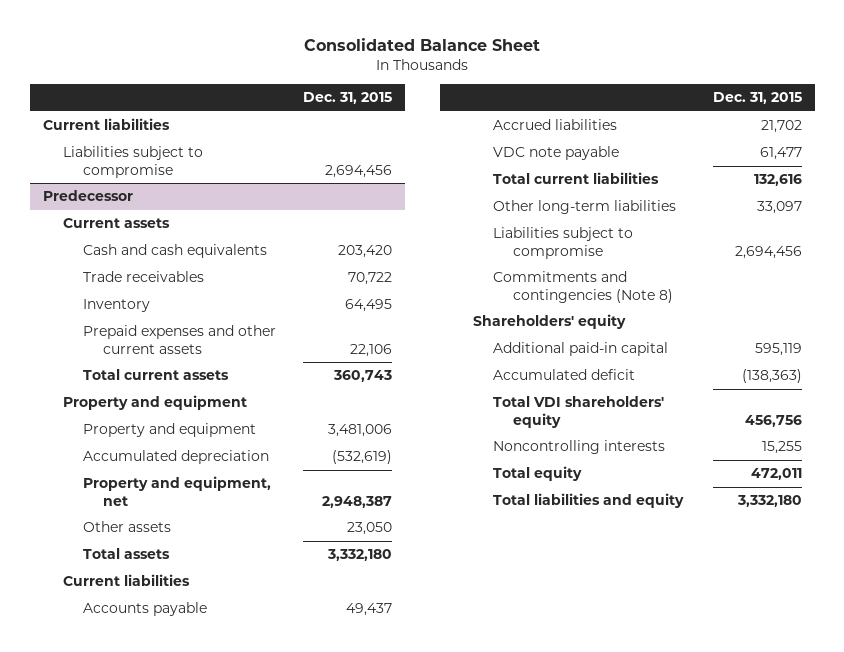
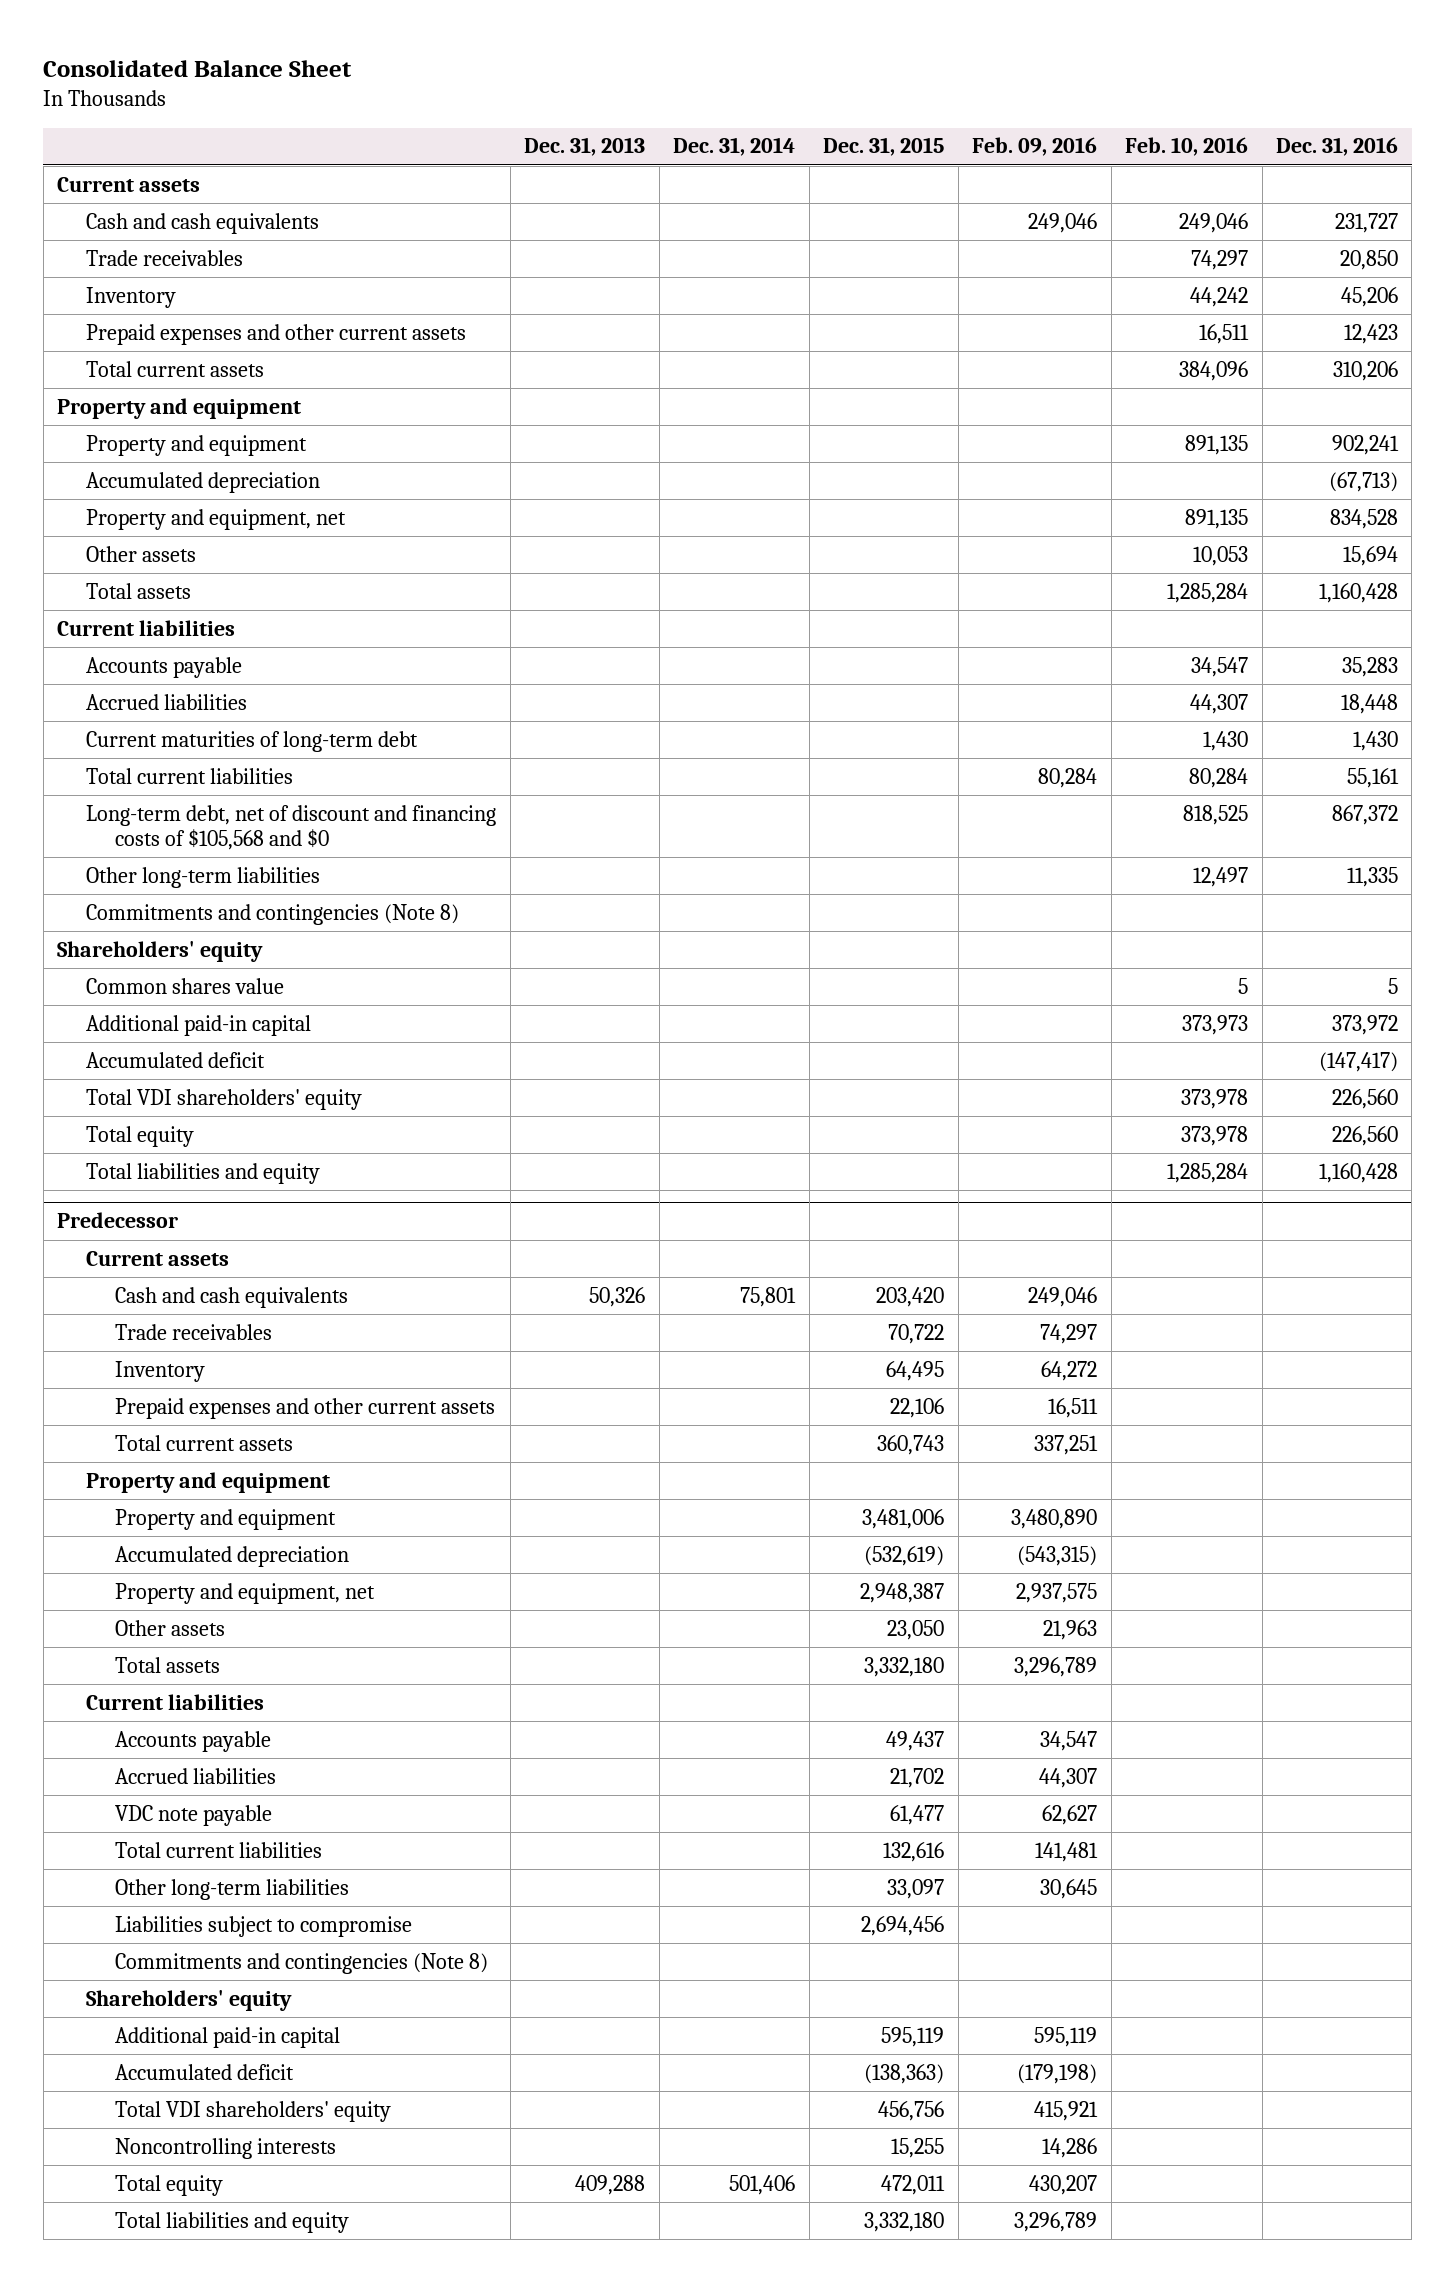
none -> [524,137,646,157] Dec. 31, 2013
none -> [673,137,796,157] Dec. 31, 2014
none -> [972,137,1098,157] Feb. 09, 2016
none -> [1125,137,1249,157] Feb. 10, 2016
none -> [1276,137,1399,157] Dec. 31, 2016
none -> [57,176,201,192] Current assets
none -> [86,212,320,234] Cash and cash equivalents
none -> [86,249,244,266] Trade receivables
none -> [86,286,177,308] Inventory
none -> [86,323,467,345] Prepaid expenses and other current assets
none -> [86,360,265,377] Total current assets
none -> [57,397,302,419] Property and equipment
none -> [86,434,308,456] Property and equipment
none -> [86,471,321,493] Accumulated depreciation
none -> [86,508,347,530] Property and equipment, net
none -> [86,545,197,562] Other assets
none -> [86,582,192,599] Total assets
[62,146,203,178] Liabilities subject to compromise -> none
none -> [86,656,243,678] Accounts payable
none -> [86,693,248,710] Accrued liabilities
none -> [86,730,419,752] Current maturities of long-term debt
none -> [86,767,294,784] Total current liabilities
none -> [86,804,497,850] Long-term debt, net of discount and financing costs of $105,568 and $0
none -> [86,866,321,888] Other long-term liabilities
none -> [86,903,460,925] Commitments and contingencies (Note 8)
none -> [57,940,264,962] Shareholders' equity
none -> [86,977,285,994] Common shares value
none -> [86,1014,312,1036] Additional paid-in capital
none -> [86,1051,266,1068] Accumulated deficit
none -> [86,1088,363,1110] Total VDI shareholders' equity
none -> [86,1125,195,1147] Total equity
none -> [86,1162,321,1184] Total liabilities and equity

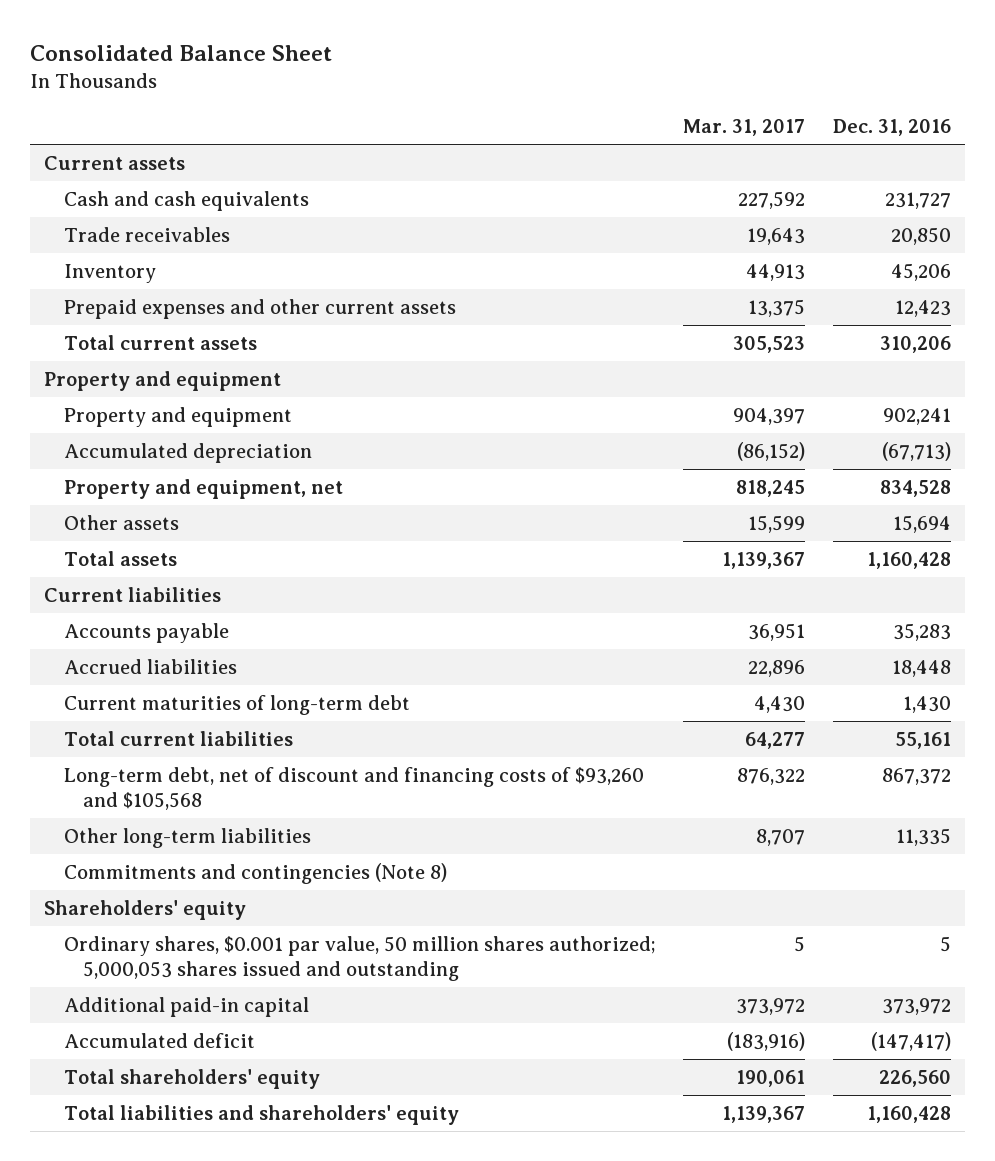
[524,137,646,157] Dec. 31, 2013 -> none
[673,137,796,157] Dec. 31, 2014 -> none
[823,137,945,157] Dec. 31, 2015 -> none
[972,137,1098,157] Feb. 09, 2016 -> none
[1125,137,1249,157] Feb. 10, 2016 -> none
none -> [683,118,806,136] Mar. 31, 2017
[86,804,497,850] Long-term debt, net of discount and financing costs of $105,568 and $0 -> [63,767,644,810] Long-term debt, net of discount and financing costs of $93,260 and $105,568
[86,977,285,994] Common shares value -> [63,936,656,981] Ordinary shares, $0.001 par value, 50 million shares authorized; 5,000,053 shares issued and outstanding
[86,1125,195,1147] Total equity -> none
[57,1212,179,1229] Predecessor -> none
[86,1250,230,1266] Current assets -> none
[115,1286,349,1308] Cash and cash equivalents -> none
[115,1323,273,1340] Trade receivables -> none
[115,1360,206,1382] Inventory -> none
[115,1397,496,1419] Prepaid expenses and other current assets -> none
[115,1434,294,1451] Total current assets -> none
[86,1471,331,1493] Property and equipment -> none
[115,1508,337,1530] Property and equipment -> none
[115,1545,350,1567] Accumulated depreciation -> none
[115,1582,376,1604] Property and equipment, net -> none
[115,1619,226,1636] Other assets -> none
[115,1656,221,1673] Total assets -> none
[86,1693,265,1710] Current liabilities -> none
[115,1730,272,1752] Accounts payable -> none
[115,1767,277,1784] Accrued liabilities -> none
[115,1804,273,1826] VDC note payable -> none
[115,1841,323,1858] Total current liabilities -> none
[115,1878,350,1900] Other long-term liabilities -> none
[115,1915,413,1937] Liabilities subject to compromise -> none
[115,1952,489,1974] Commitments and contingencies (Note 8) -> none
[86,1989,293,2011] Shareholders' equity -> none
[115,2026,341,2048] Additional paid-in capital -> none
[115,2063,295,2080] Accumulated deficit -> none
[115,2100,392,2122] Total VDI shareholders' equity -> none
[115,2137,337,2159] Noncontrolling interests -> none
[115,2174,224,2196] Total equity -> none
[115,2211,350,2233] Total liabilities and equity -> none
[86,1088,363,1110] Total VDI shareholders' equity -> [63,1069,320,1090] Total shareholders' equity
[86,1162,321,1184] Total liabilities and equity -> [63,1105,459,1126] Total liabilities and shareholders' equity

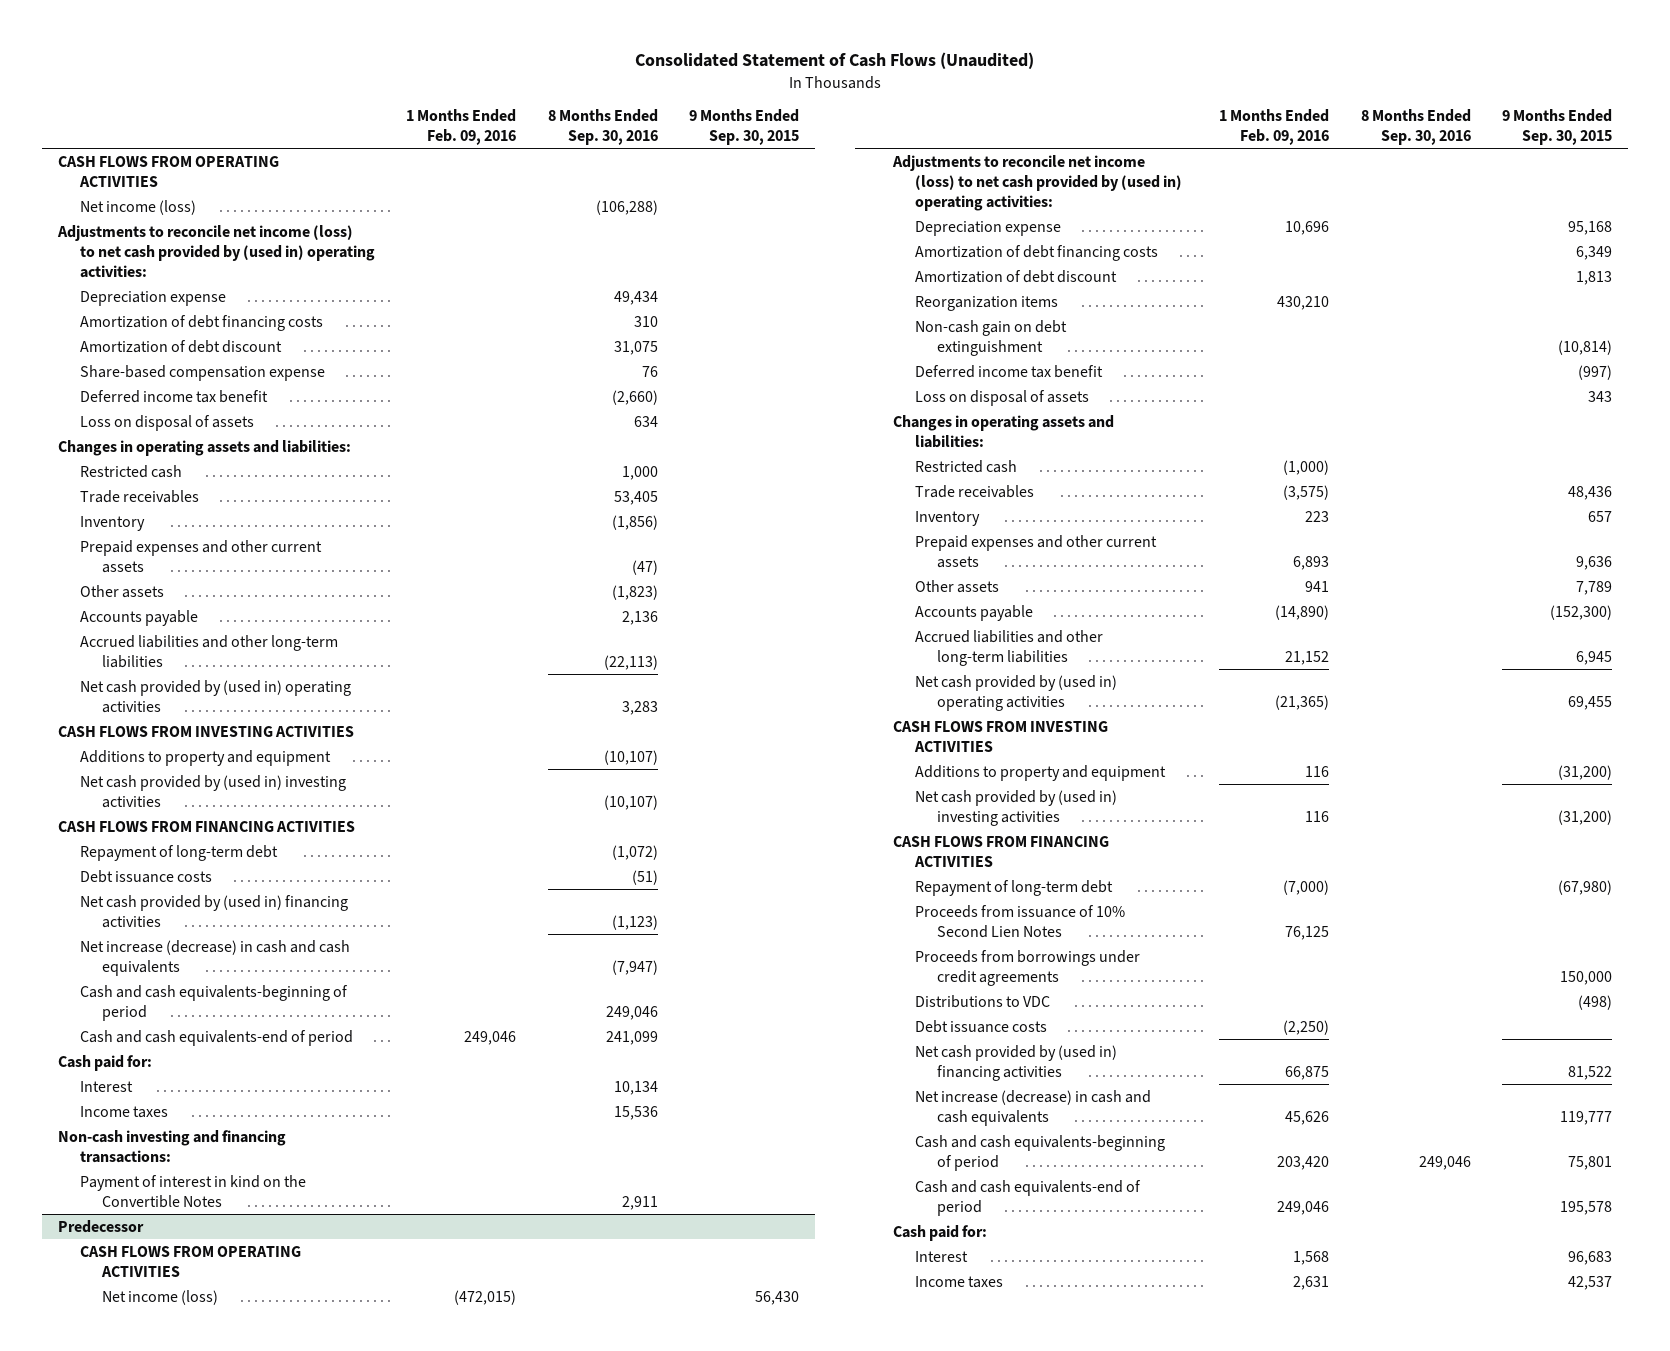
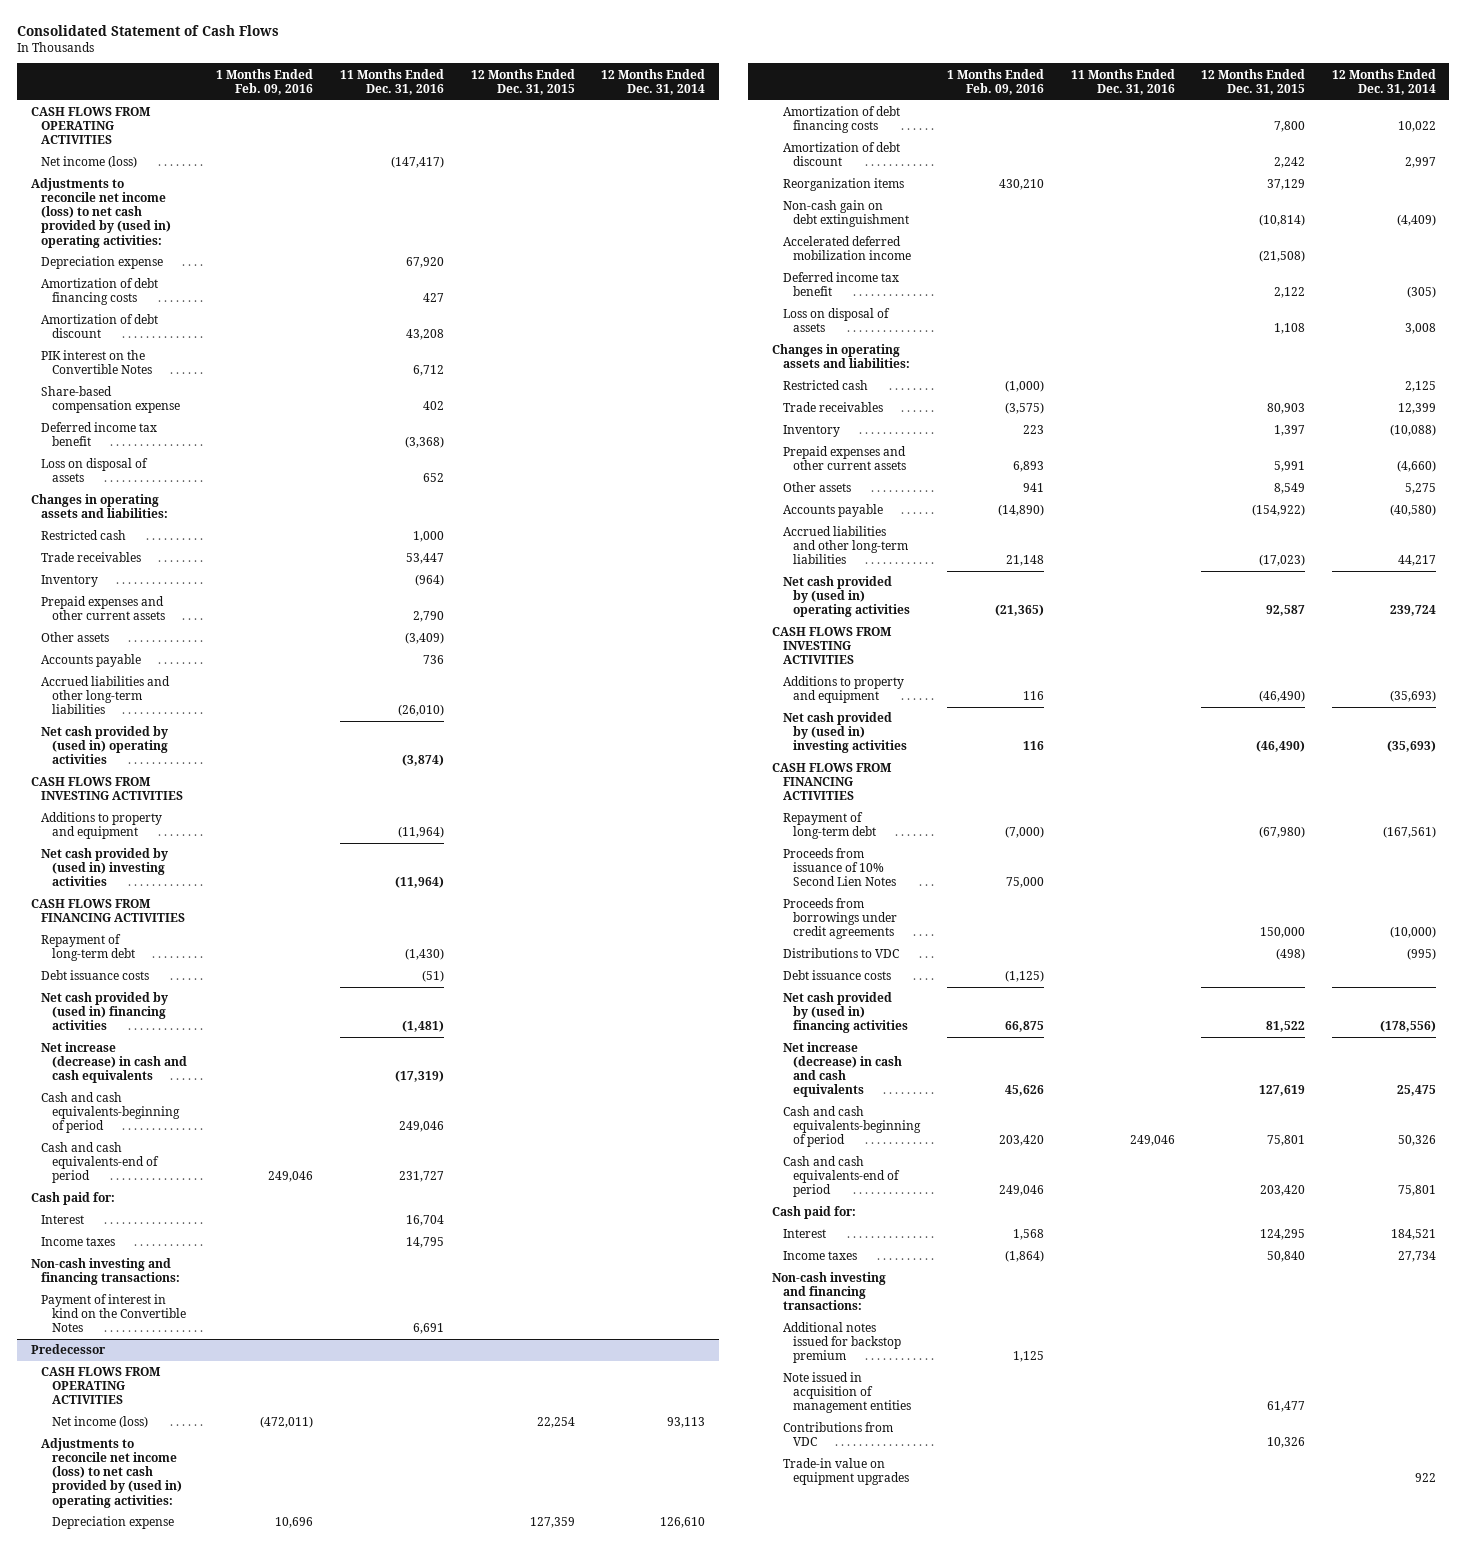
[634,52,1034,70] Consolidated Statement of Cash Flows (Unaudited) -> [17,24,280,36] Consolidated Statement of Cash Flows
[547,109,658,146] 8 Months Ended Sep. 30, 2016 -> none
[689,109,800,146] 9 Months Ended Sep. 30, 2015 -> none
none -> [339,68,444,95] 11 Months Ended Dec. 31, 2016
none -> [470,68,575,95] 12 Months Ended Dec. 31, 2015
none -> [601,68,706,95] 12 Months Ended Dec. 31, 2014
none -> [41,350,152,375] PIK interest on the Convertible Notes
[454,1289,517,1305] (472,015) -> [260,1416,314,1429] (472,011)
none -> [782,236,912,261] Accelerated deferred mobilization income
[1285,650,1330,665] 21,152 -> [1005,555,1044,567] 21,148
[1285,925,1330,940] 76,125 -> [1005,877,1044,889] 75,000
[1283,1019,1330,1035] (2,250) -> [1004,970,1044,983] (1,125)
[1293,1275,1330,1290] 2,631 -> [1004,1250,1044,1263] (1,864)
none -> [772,1272,887,1311] Non-cash investing and financing transactions:
none -> [782,1322,902,1364] Additional notes issued for backstop premium
none -> [782,1372,912,1414] Note issued in acquisition of management entities
none -> [782,1422,893,1447] Contributions from VDC
none -> [782,1458,910,1486] Trade-in value on equipment upgrades

